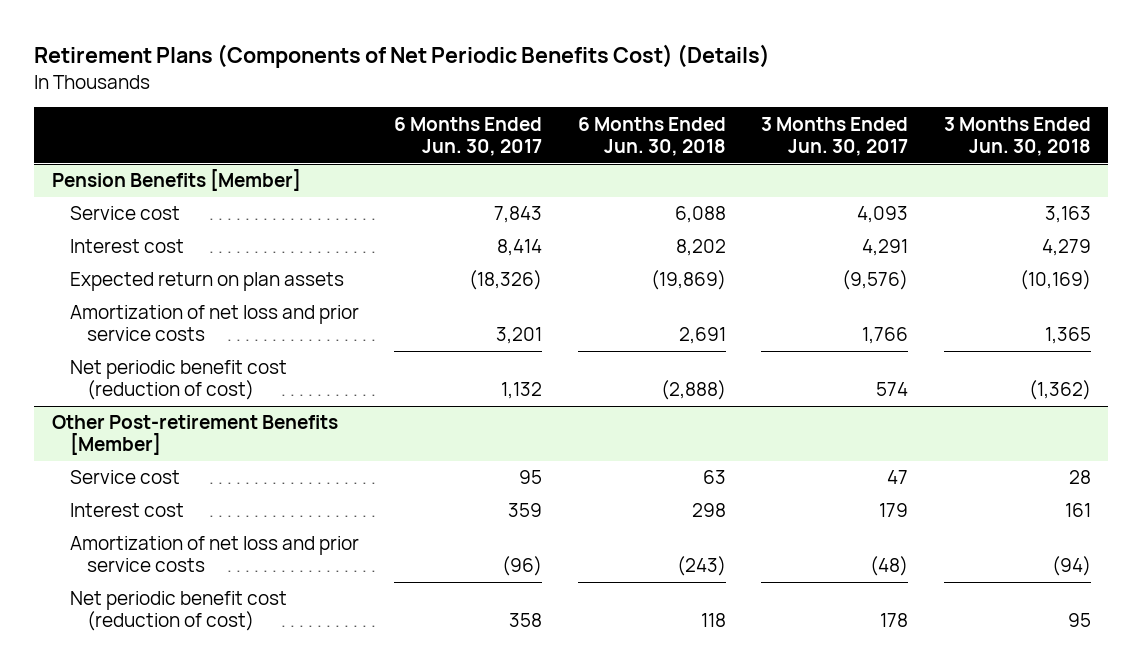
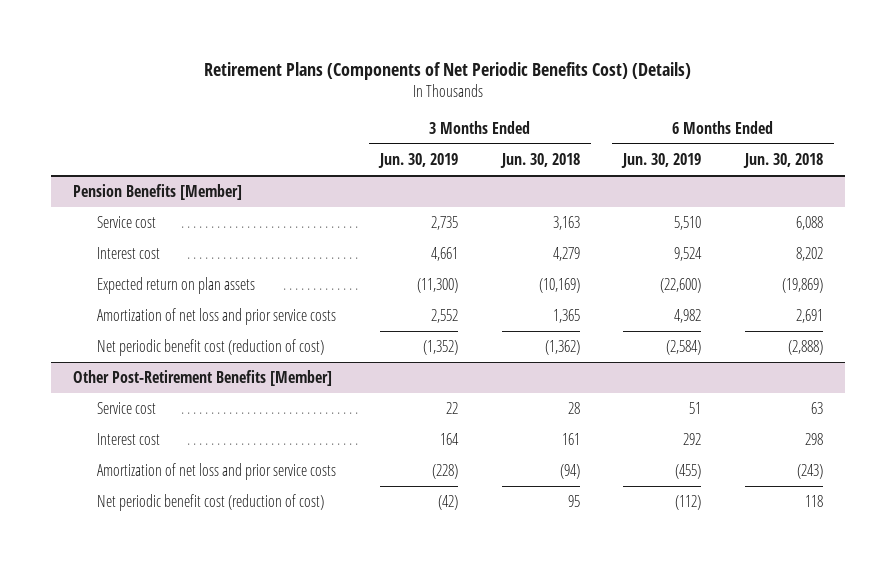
[394,116,543,156] 6 Months Ended Jun. 30, 2017 -> none
[761,116,909,156] 3 Months Ended Jun. 30, 2017 -> none
none -> [377,152,458,168] Jun. 30, 2019
none -> [621,152,702,168] Jun. 30, 2019
[51,415,338,456] Other Post-retirement Benefits [Member] -> [73,370,333,387] Other Post-Retirement Benefits [Member]

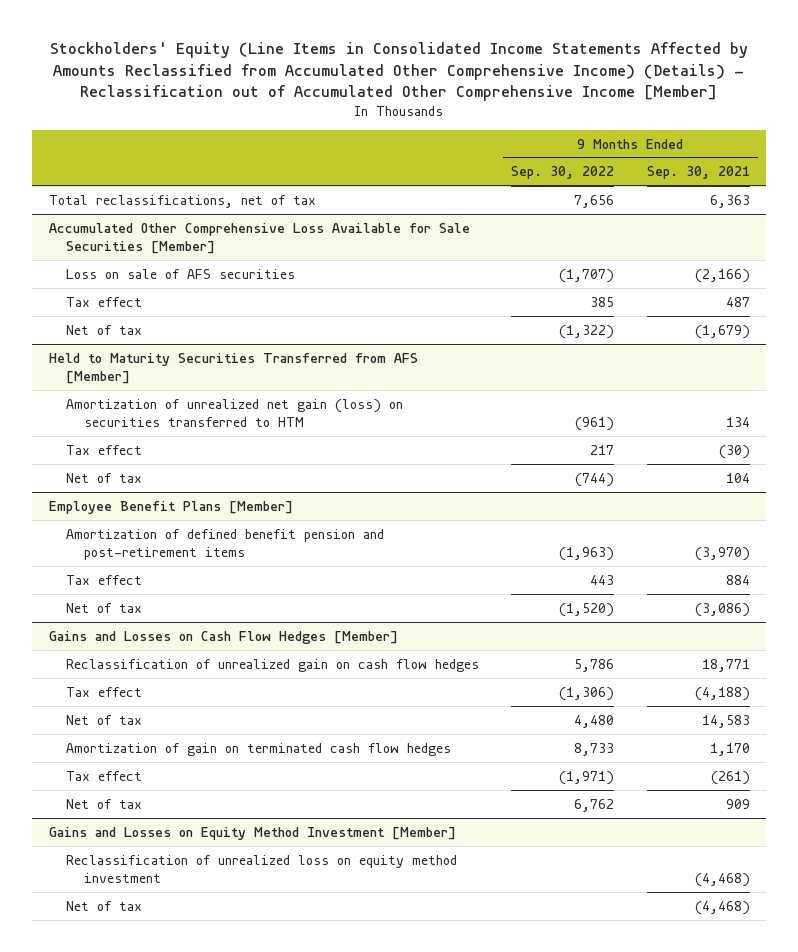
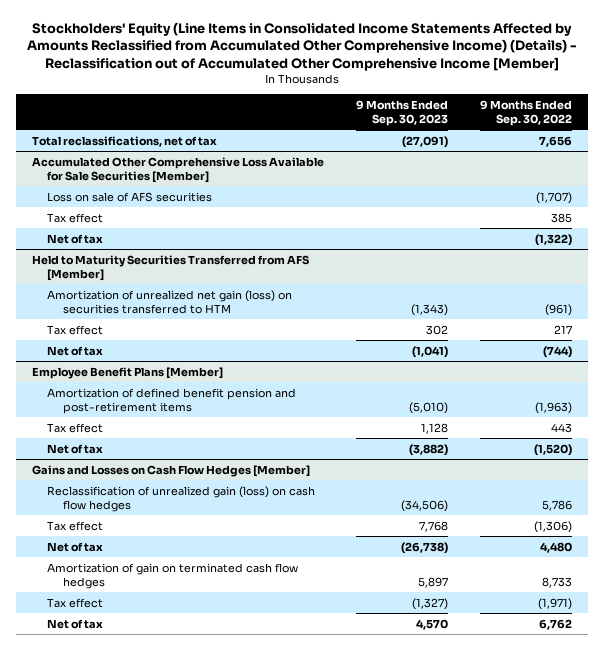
[646,166,750,180] Sep. 30, 2021 -> none
none -> [355,99,448,126] 9 Months Ended Sep. 30, 2023
[66,658,480,672] Reclassification of unrealized gain on cash flow hedges -> [47,485,316,512] Reclassification of unrealized gain (loss) on cash flow hedges
[48,826,456,840] Gains and Losses on Equity Method Investment [Member] -> none
[66,854,458,883] Reclassification of unrealized loss on equity method investment -> none
[66,900,143,911] Net of tax -> none

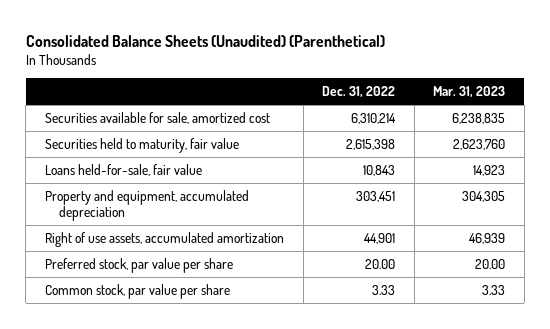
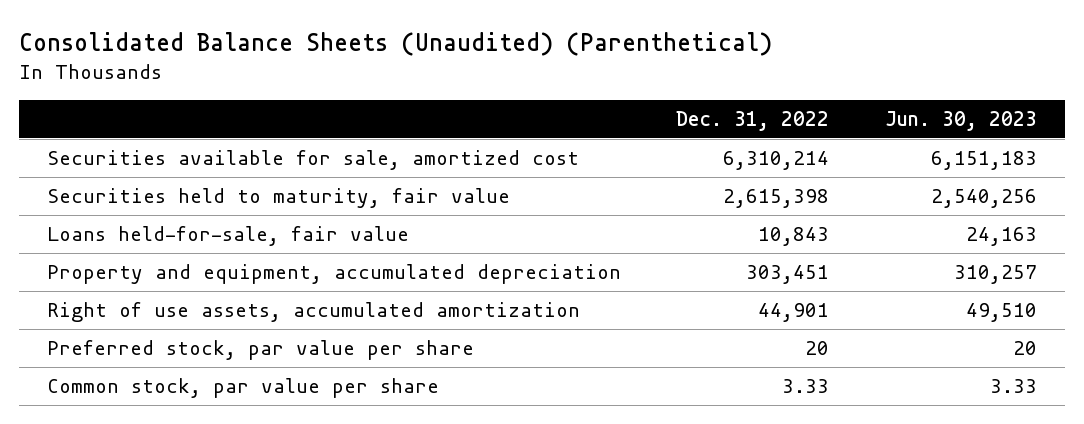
[433,86,506,99] Mar. 31, 2023 -> none
none -> [884,111,1037,132] Jun. 30, 2023
[365,259,396,270] 20.00 -> [805,341,830,356] 20

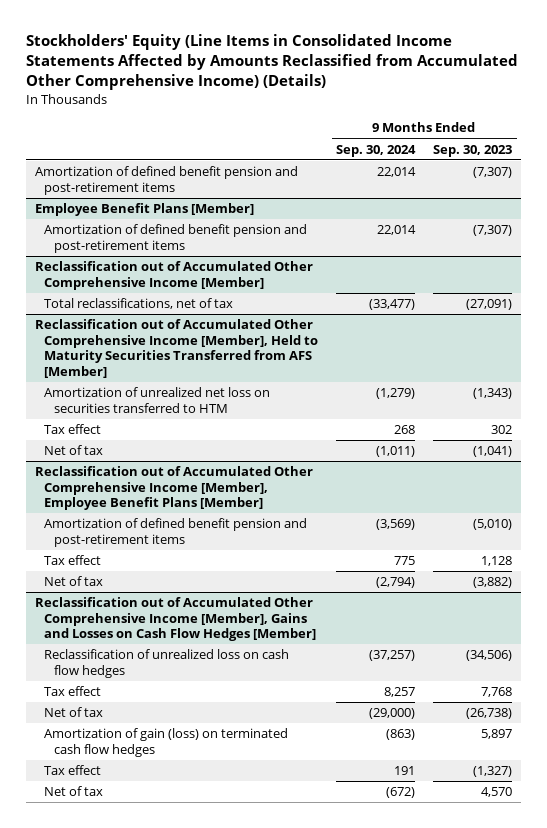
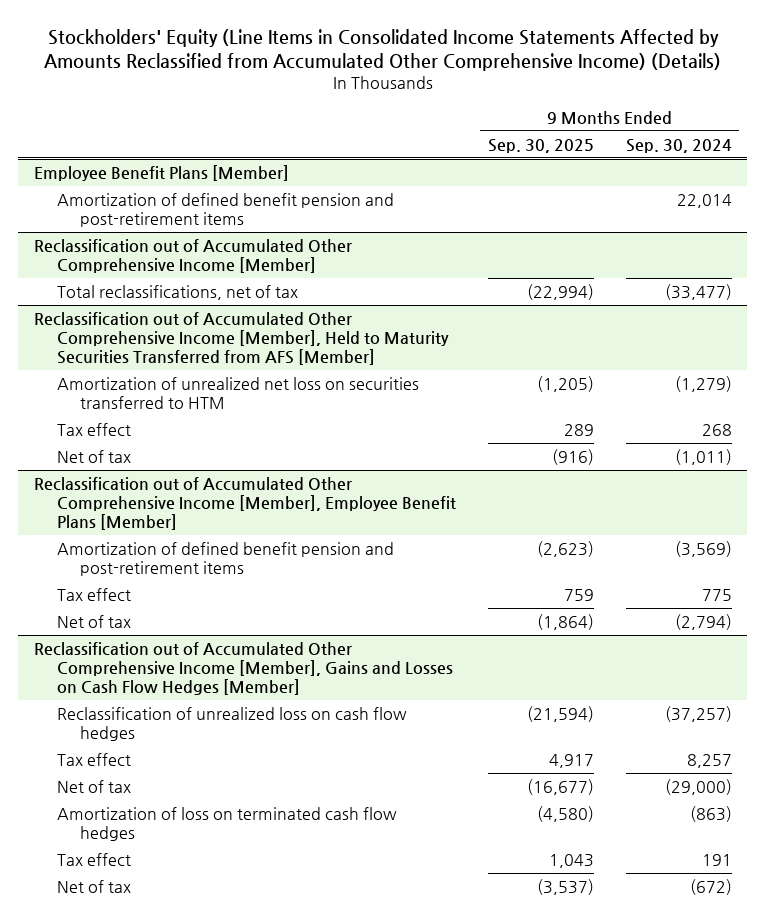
[433,144,513,157] Sep. 30, 2023 -> none
none -> [487,138,594,153] Sep. 30, 2025
[34,166,298,195] Amortization of defined benefit pension and post-retirement items -> none
[44,728,289,757] Amortization of gain (loss) on terminated cash flow hedges -> [57,807,398,841] Amortization of loss on terminated cash flow hedges

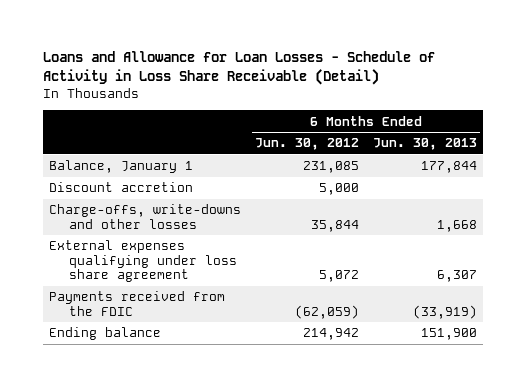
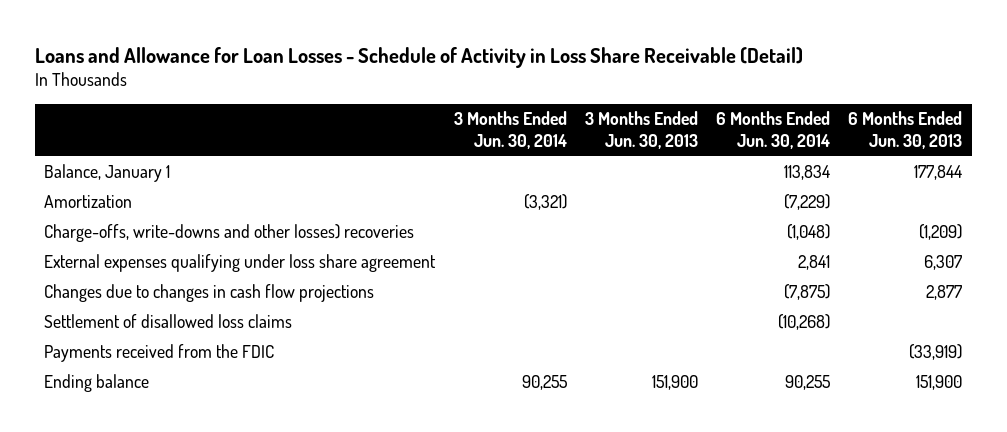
[255,138,360,151] Jun. 30, 2012 -> none
none -> [453,111,567,150] 3 Months Ended Jun. 30, 2014
none -> [584,111,698,150] 3 Months Ended Jun. 30, 2013
none -> [716,111,831,150] 6 Months Ended Jun. 30, 2014
[49,182,194,193] Discount accretion -> [44,195,133,209] Amortization
[49,204,242,229] Charge-offs, write-downs and other losses -> [44,224,415,243] Charge-offs, write-downs and other losses) recoveries
[436,219,477,232] 1,668 -> [919,224,963,241] (1,209)
none -> [44,284,375,303] Changes due to changes in cash flow projections
none -> [44,314,293,329] Settlement of disallowed loss claims

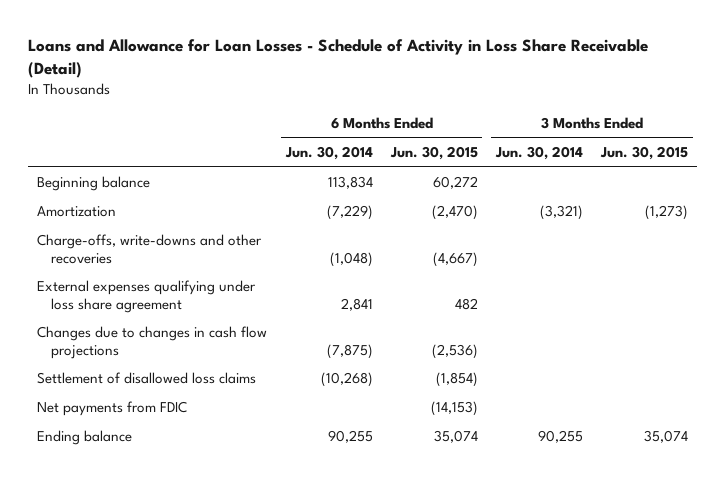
[584,111,698,150] 3 Months Ended Jun. 30, 2013 -> none
[848,111,963,150] 6 Months Ended Jun. 30, 2013 -> none
none -> [389,146,478,161] Jun. 30, 2015
none -> [600,146,689,161] Jun. 30, 2015
[44,164,171,183] Balance, January 1 -> [37,176,151,192] Beginning balance
[44,224,415,243] Charge-offs, write-downs and other losses) recoveries -> [37,234,263,264] Charge-offs, write-downs and other recoveries
[44,344,275,363] Payments received from the FDIC -> [37,401,188,417] Net payments from FDIC

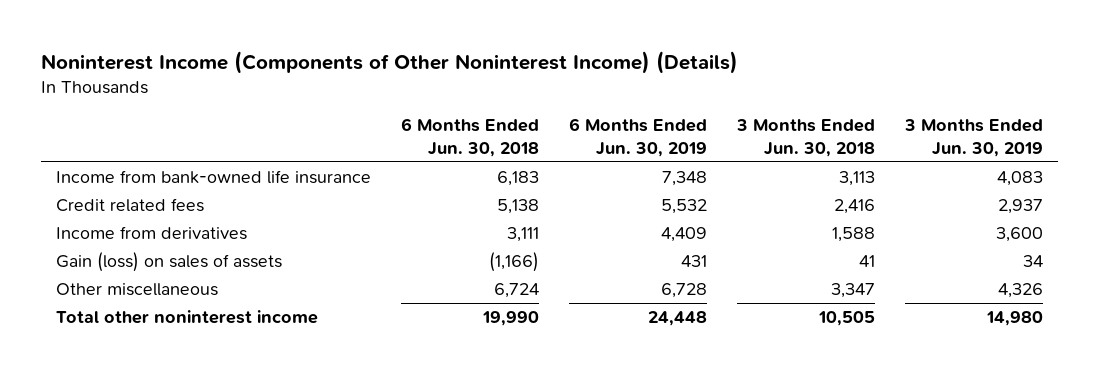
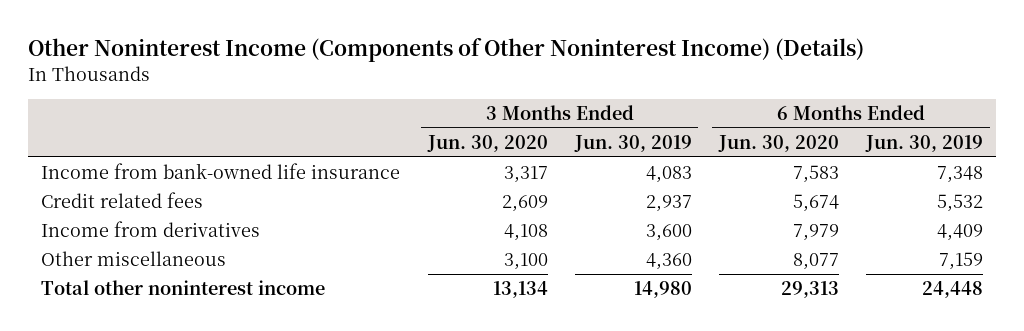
[41,50,739,74] Noninterest Income (Components of Other Noninterest Income) (Details) -> [27,38,864,63] Other Noninterest Income (Components of Other Noninterest Income) (Details)
[400,118,539,157] 6 Months Ended Jun. 30, 2018 -> none
[735,119,875,157] 3 Months Ended Jun. 30, 2018 -> none
none -> [426,134,548,152] Jun. 30, 2020
none -> [717,134,839,152] Jun. 30, 2020
[56,252,283,273] Gain (loss) on sales of assets -> none
[660,283,707,299] 6,728 -> [938,252,983,271] 7,159
[997,283,1043,299] 4,326 -> [645,253,692,271] 4,360

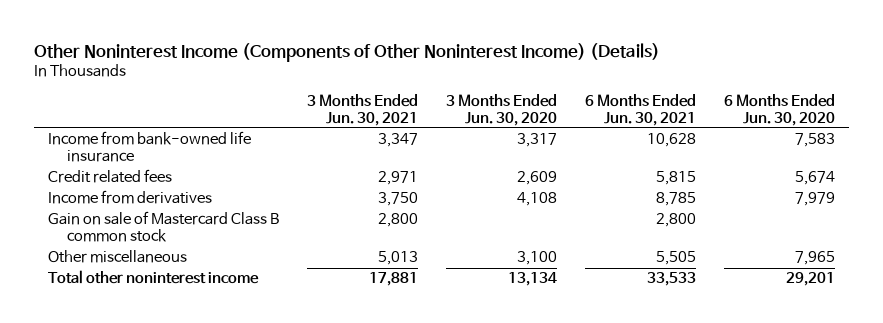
[573,134,692,152] Jun. 30, 2019 -> none
[864,134,983,152] Jun. 30, 2019 -> none
none -> [307,93,419,126] 3 Months Ended Jun. 30, 2021
none -> [585,93,697,126] 6 Months Ended Jun. 30, 2021
none -> [48,211,280,243] Gain on sale of Mastercard Class B common stock
[792,253,839,271] 8,077 -> [794,251,835,266] 7,965
[780,281,839,299] 29,313 -> [785,272,835,287] 29,201

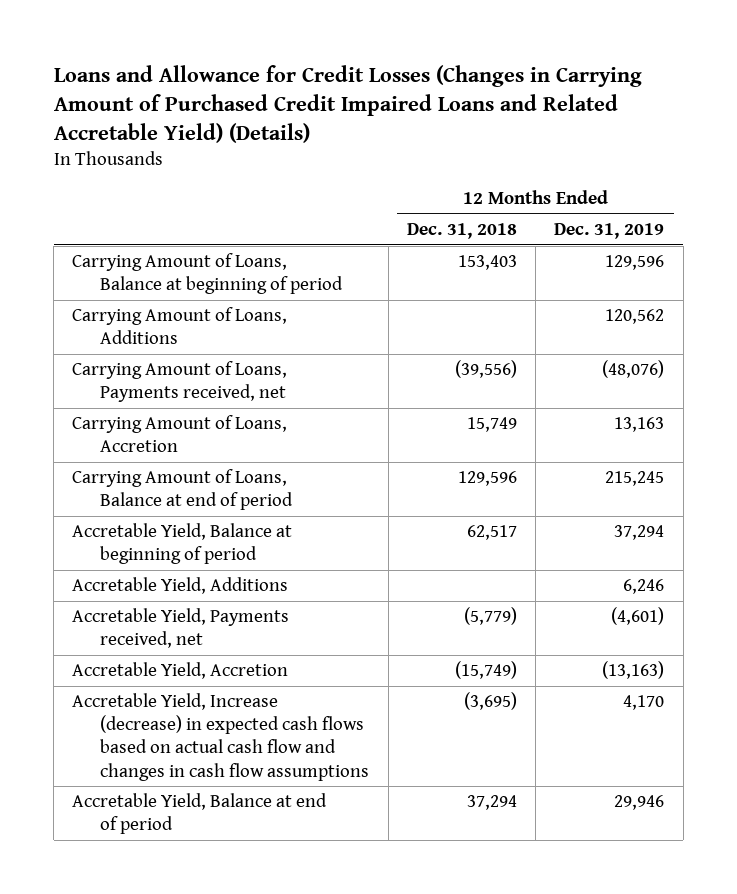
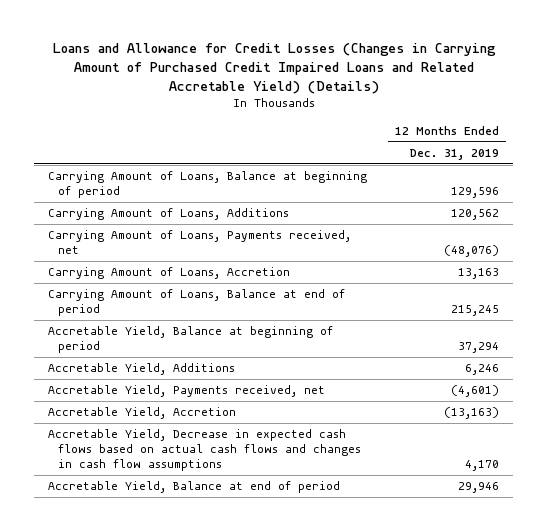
[406,222,517,239] Dec. 31, 2018 -> none
[72,693,370,781] Accretable Yield, Increase (decrease) in expected cash flows based on actual cash flow and changes in cash flow assumptions -> [48,429,362,472] Accretable Yield, Decrease in expected cash flows based on actual cash flows and changes in cash flow assumptions

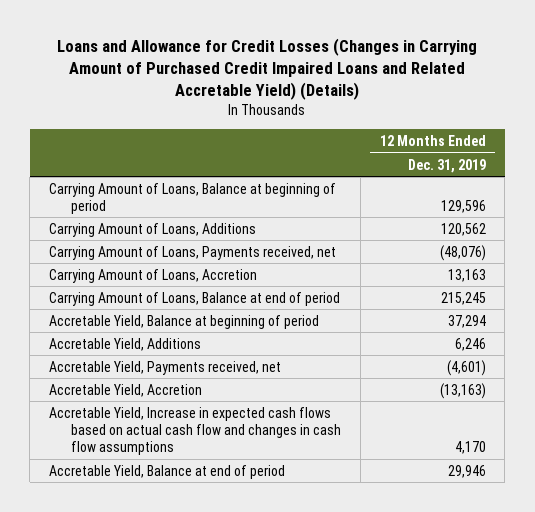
[48,429,362,472] Accretable Yield, Decrease in expected cash flows based on actual cash flows and changes in cash flow assumptions -> [49,406,342,455] Accretable Yield, Increase in expected cash flows based on actual cash flow and changes in cash flow assumptions

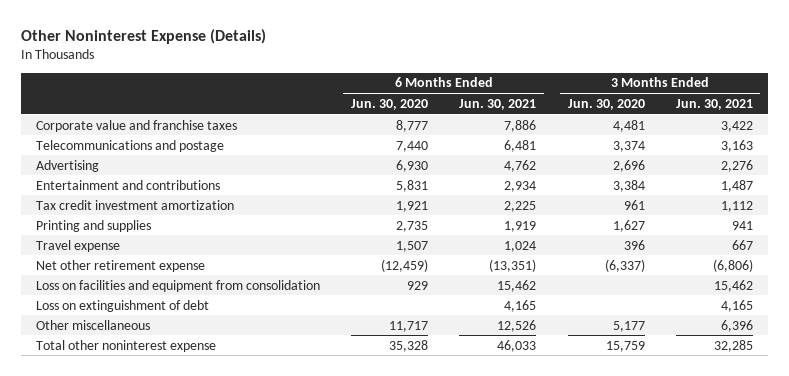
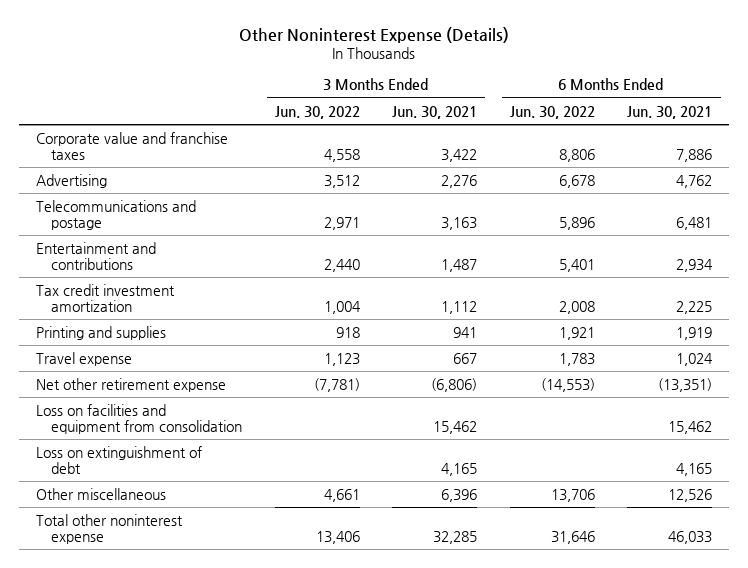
[351,98,429,110] Jun. 30, 2020 -> none
[567,98,645,110] Jun. 30, 2020 -> none
none -> [274,105,360,119] Jun. 30, 2022
none -> [509,105,595,119] Jun. 30, 2022
[36,139,225,152] Telecommunications and postage -> [35,199,196,230] Telecommunications and postage

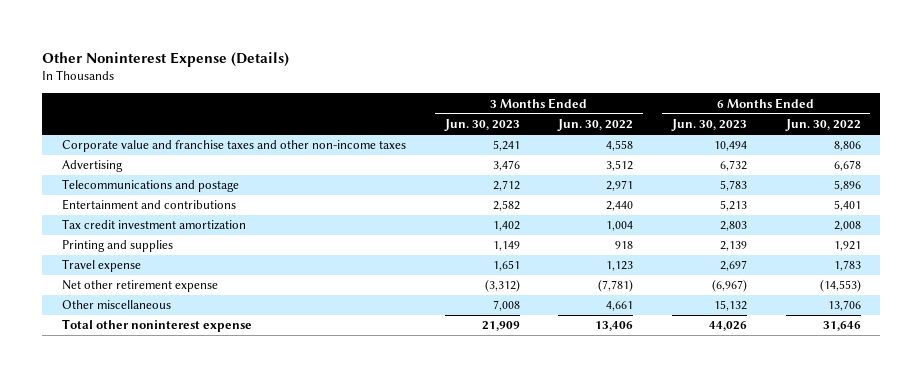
[392,105,478,119] Jun. 30, 2021 -> none
[627,105,713,119] Jun. 30, 2021 -> none
none -> [443,119,520,132] Jun. 30, 2023
none -> [671,119,748,132] Jun. 30, 2023
[35,131,228,160] Corporate value and franchise taxes -> [61,140,406,153] Corporate value and franchise taxes and other non-income taxes
[35,403,243,434] Loss on facilities and equipment from consolidation -> none
[35,445,202,474] Loss on extinguishment of debt -> none

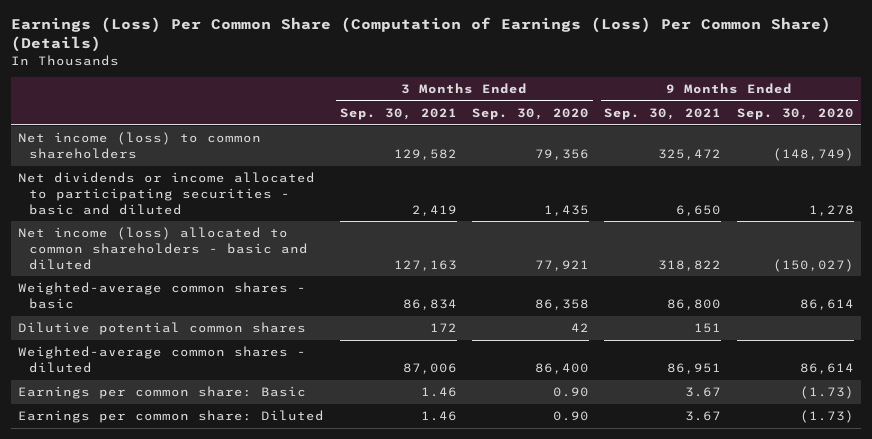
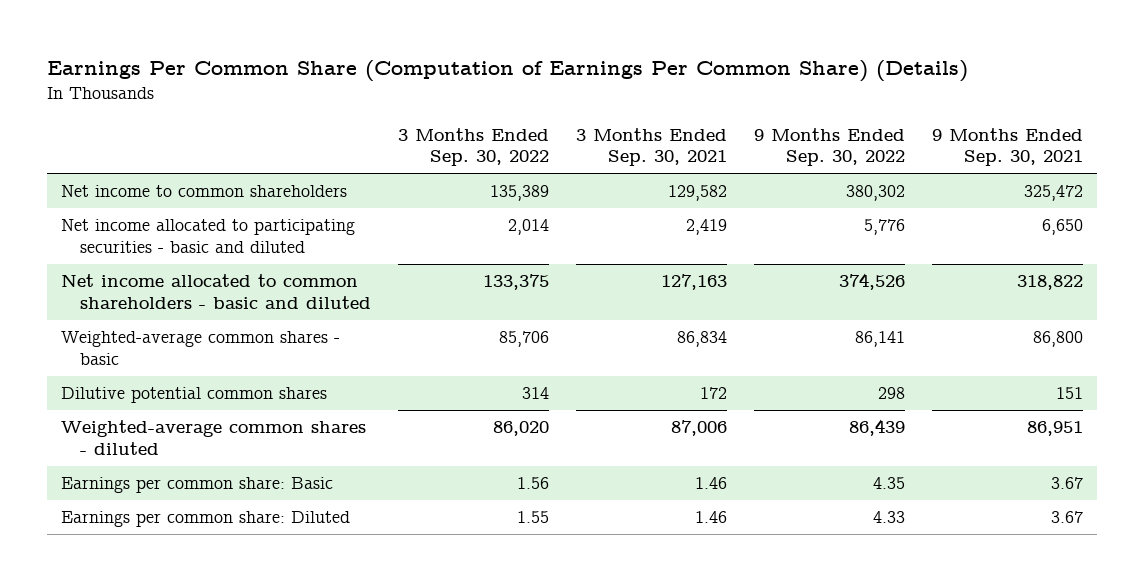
[10,17,831,53] Earnings (Loss) Per Common Share (Computation of Earnings (Loss) Per Common Share) (Details) -> [47,60,969,83] Earnings Per Common Share (Computation of Earnings Per Common Share) (Details)
[471,107,589,120] Sep. 30, 2020 -> none
[736,107,854,120] Sep. 30, 2020 -> none
none -> [397,127,549,167] 3 Months Ended Sep. 30, 2022
none -> [754,127,906,167] 9 Months Ended Sep. 30, 2022
[18,132,262,159] Net income (loss) to common shareholders -> [60,185,347,198] Net income to common shareholders
[18,172,316,215] Net dividends or income allocated to participating securities - basic and diluted -> [60,219,355,253] Net income allocated to participating securities - basic and diluted
[18,227,308,270] Net income (loss) allocated to common shareholders - basic and diluted -> [60,274,371,309] Net income allocated to common shareholders - basic and diluted

